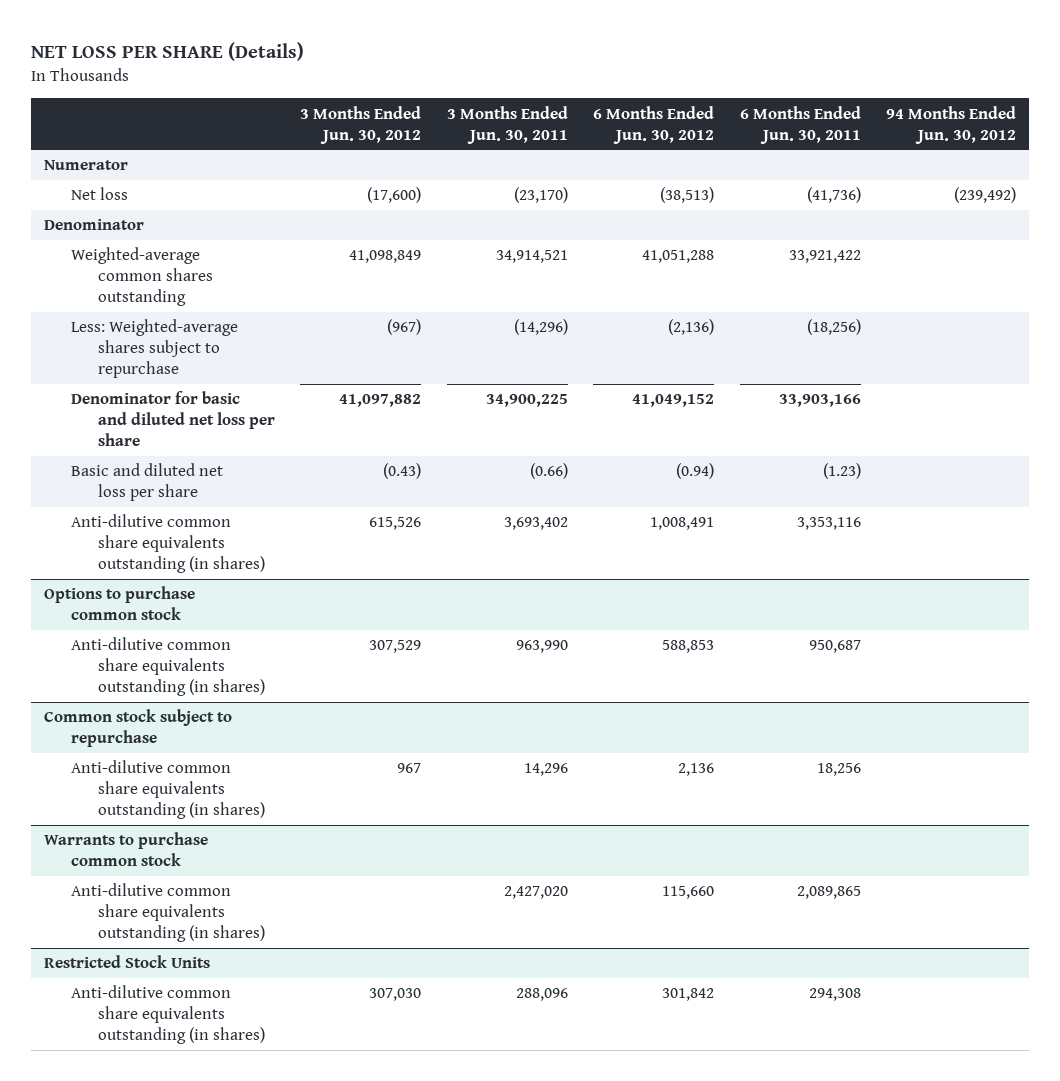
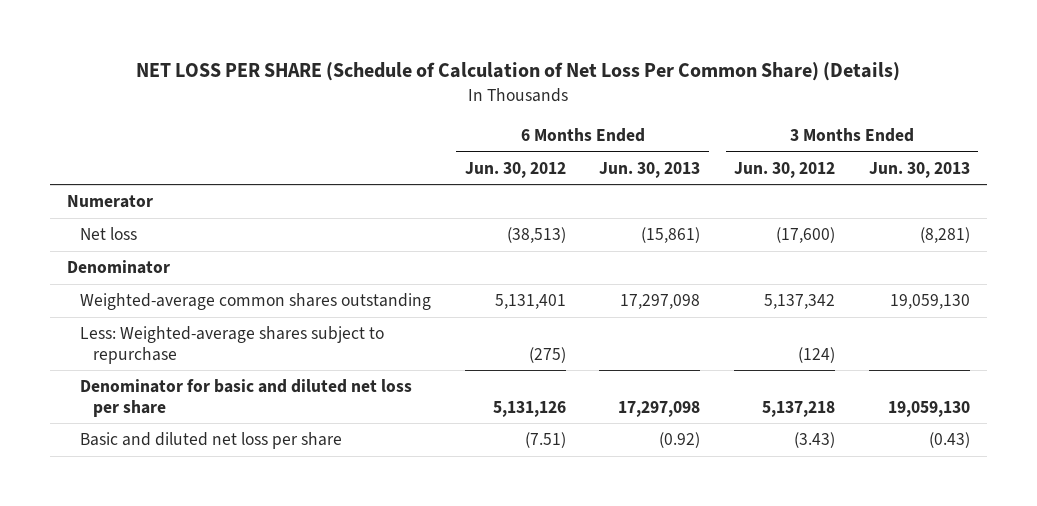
[31,41,305,61] NET LOSS PER SHARE (Details) -> [136,62,901,82] NET LOSS PER SHARE (Schedule of Calculation of Net Loss Per Common Share) (Details)
[446,105,568,144] 3 Months Ended Jun. 30, 2011 -> none
[739,105,861,144] 6 Months Ended Jun. 30, 2011 -> none
[886,105,1017,144] 94 Months Ended Jun. 30, 2012 -> none
none -> [599,161,701,178] Jun. 30, 2013
none -> [868,161,970,178] Jun. 30, 2013
[70,514,265,574] Anti-dilutive common share equivalents outstanding (in shares) -> none
[43,586,195,621] Options to purchase common stock -> none
[70,637,265,697] Anti-dilutive common share equivalents outstanding (in shares) -> none
[43,709,232,748] Common stock subject to repurchase -> none
[70,760,265,820] Anti-dilutive common share equivalents outstanding (in shares) -> none
[43,832,208,867] Warrants to purchase common stock -> none
[70,883,265,943] Anti-dilutive common share equivalents outstanding (in shares) -> none
[43,955,210,969] Restricted Stock Units -> none
[70,985,265,1045] Anti-dilutive common share equivalents outstanding (in shares) -> none
[349,250,422,264] 41,098,849 -> [764,294,836,310] 5,137,342
[642,250,715,264] 41,051,288 -> [494,294,566,310] 5,131,401
[387,319,422,336] (967) -> [798,346,836,363] (124)
[668,319,715,336] (2,136) -> [528,346,566,363] (275)
[339,394,422,408] 41,097,882 -> [762,400,836,417] 5,137,218
[632,394,715,408] 41,049,152 -> [492,400,566,417] 5,131,126
[383,463,422,480] (0.43) -> [794,432,836,449] (3.43)
[676,463,715,480] (0.94) -> [524,432,566,449] (7.51)

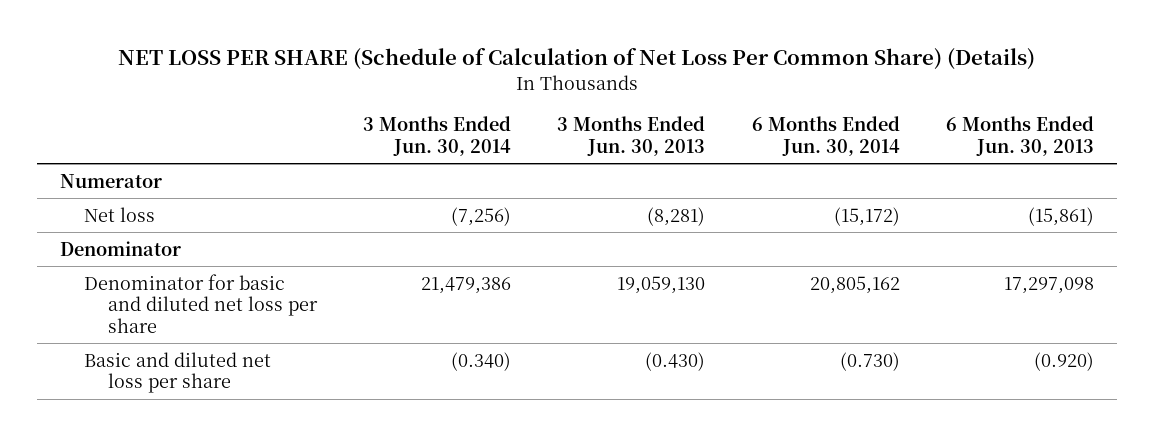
[464,161,566,178] Jun. 30, 2012 -> none
[734,161,836,178] Jun. 30, 2012 -> none
none -> [362,116,511,156] 3 Months Ended Jun. 30, 2014
none -> [751,116,900,156] 6 Months Ended Jun. 30, 2014
[80,293,432,311] Weighted-average common shares outstanding -> none
[80,326,385,364] Less: Weighted-average shares subject to repurchase -> none
[659,432,701,449] (0.92) -> [1033,351,1094,371] (0.920)
[928,432,970,449] (0.43) -> [645,351,706,371] (0.430)

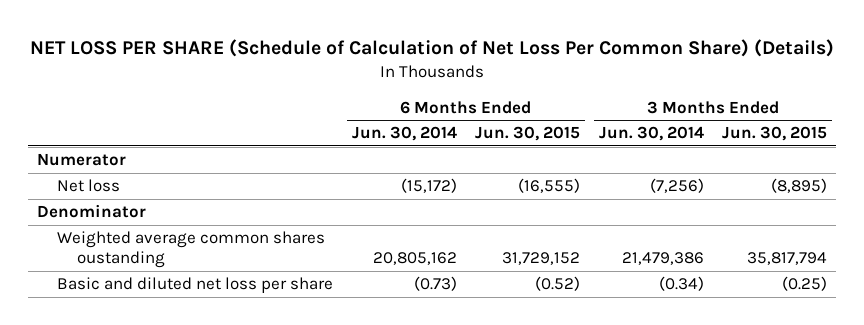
[557,116,706,156] 3 Months Ended Jun. 30, 2013 -> none
[945,116,1094,156] 6 Months Ended Jun. 30, 2013 -> none
none -> [475,126,581,142] Jun. 30, 2015
none -> [722,126,828,142] Jun. 30, 2015
[84,273,318,333] Denominator for basic and diluted net loss per share -> [57,231,326,269] Weighted average common shares oustanding
[450,351,511,371] (0.340) -> [658,276,704,292] (0.34)
[839,351,900,371] (0.730) -> [413,276,457,292] (0.73)

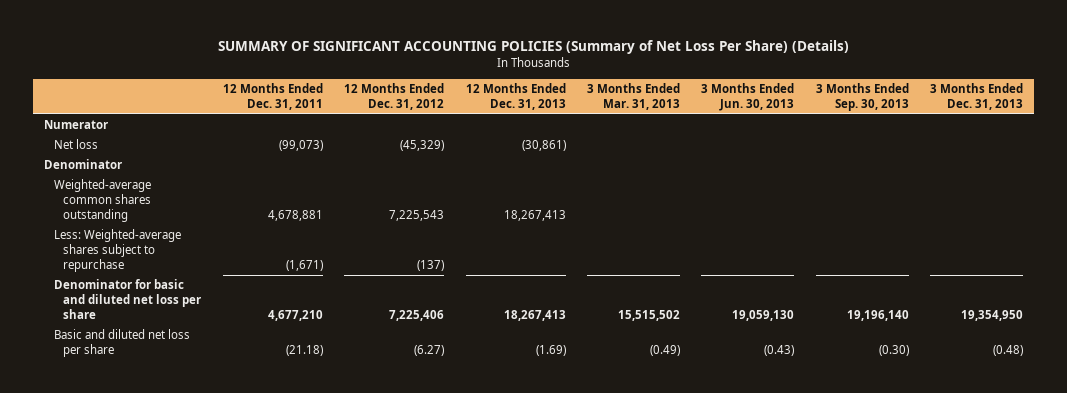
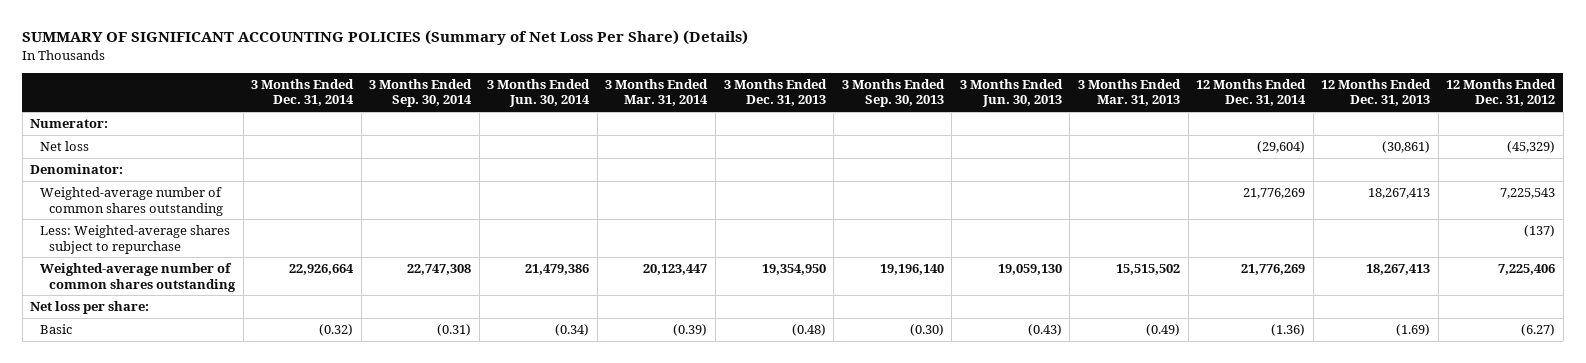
[222,83,323,110] 12 Months Ended Dec. 31, 2011 -> none
none -> [251,78,355,107] 3 Months Ended Dec. 31, 2014
none -> [369,78,473,108] 3 Months Ended Sep. 30, 2014
none -> [487,78,591,108] 3 Months Ended Jun. 30, 2014
none -> [605,78,709,107] 3 Months Ended Mar. 31, 2014
none -> [1196,78,1307,107] 12 Months Ended Dec. 31, 2014
[43,120,108,130] Numerator -> [30,119,109,129] Numerator:
[43,159,122,170] Denominator -> [30,164,124,175] Denominator:
[53,179,152,222] Weighted-average common shares outstanding -> [39,187,224,216] Weighted-average number of common shares outstanding
[53,279,202,319] Denominator for basic and diluted net loss per share -> [39,263,237,292] Weighted-average number of common shares outstanding
none -> [30,301,150,315] Net loss per share:
[53,329,190,357] Basic and diluted net loss per share -> [39,324,72,335] Basic

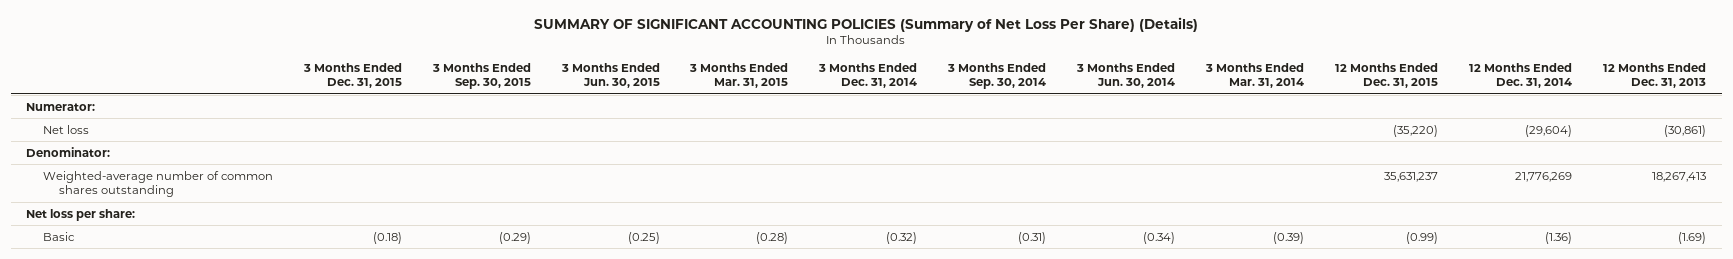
[723,78,827,107] 3 Months Ended Dec. 31, 2013 -> none
[841,78,945,108] 3 Months Ended Sep. 30, 2013 -> none
[959,78,1063,108] 3 Months Ended Jun. 30, 2013 -> none
[1077,78,1181,107] 3 Months Ended Mar. 31, 2013 -> none
[1446,78,1557,107] 12 Months Ended Dec. 31, 2012 -> none
none -> [302,62,402,89] 3 Months Ended Dec. 31, 2015
none -> [431,62,531,90] 3 Months Ended Sep. 30, 2015
none -> [560,62,660,89] 3 Months Ended Jun. 30, 2015
none -> [689,62,789,89] 3 Months Ended Mar. 31, 2015
none -> [1335,62,1439,89] 12 Months Ended Dec. 31, 2015
[39,225,230,254] Less: Weighted-average shares subject to repurchase -> none
[39,263,237,292] Weighted-average number of common shares outstanding -> none

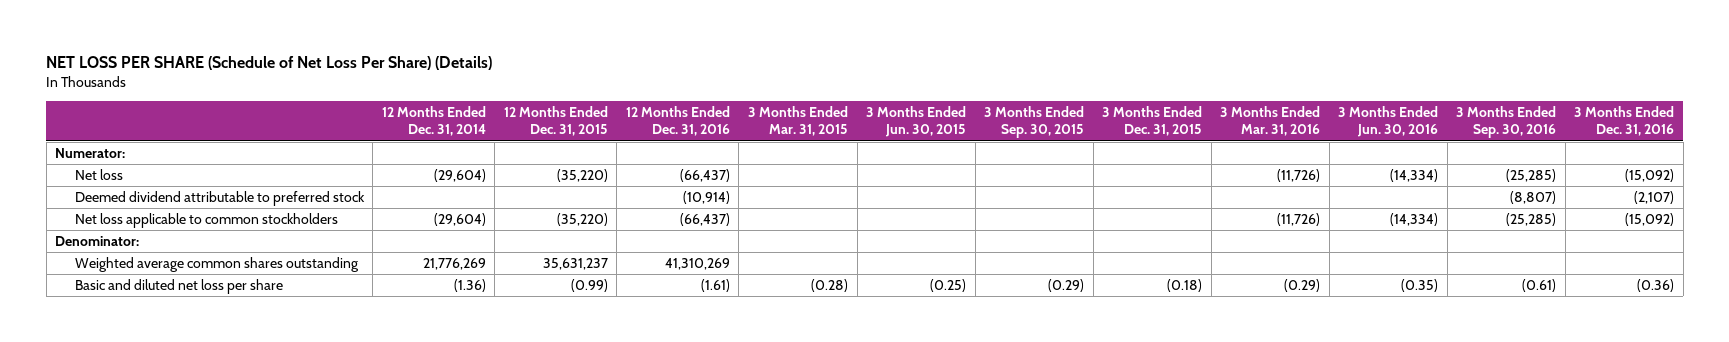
[534,16,1199,32] SUMMARY OF SIGNIFICANT ACCOUNTING POLICIES (Summary of Net Loss Per Share) (Details) -> [46,55,493,70] NET LOSS PER SHARE (Schedule of Net Loss Per Share) (Details)
[818,62,918,89] 3 Months Ended Dec. 31, 2014 -> none
[947,62,1047,90] 3 Months Ended Sep. 30, 2014 -> none
[1076,62,1176,89] 3 Months Ended Jun. 30, 2014 -> none
[1205,62,1305,89] 3 Months Ended Mar. 31, 2014 -> none
[1603,62,1707,89] 12 Months Ended Dec. 31, 2013 -> none
none -> [625,105,730,137] 12 Months Ended Dec. 31, 2016
none -> [1220,105,1321,137] 3 Months Ended Mar. 31, 2016
none -> [1338,105,1439,138] 3 Months Ended Jun. 30, 2016
none -> [1456,105,1557,139] 3 Months Ended Sep. 30, 2016
none -> [1574,105,1675,137] 3 Months Ended Dec. 31, 2016
none -> [74,191,365,207] Deemed dividend attributable to preferred stock
none -> [74,213,338,229] Net loss applicable to common stockholders
[26,208,136,221] Net loss per share: -> none
[42,170,273,198] Weighted-average number of common shares outstanding -> [74,257,359,273] Weighted average common shares outstanding
[42,231,75,241] Basic -> [74,279,283,295] Basic and diluted net loss per share

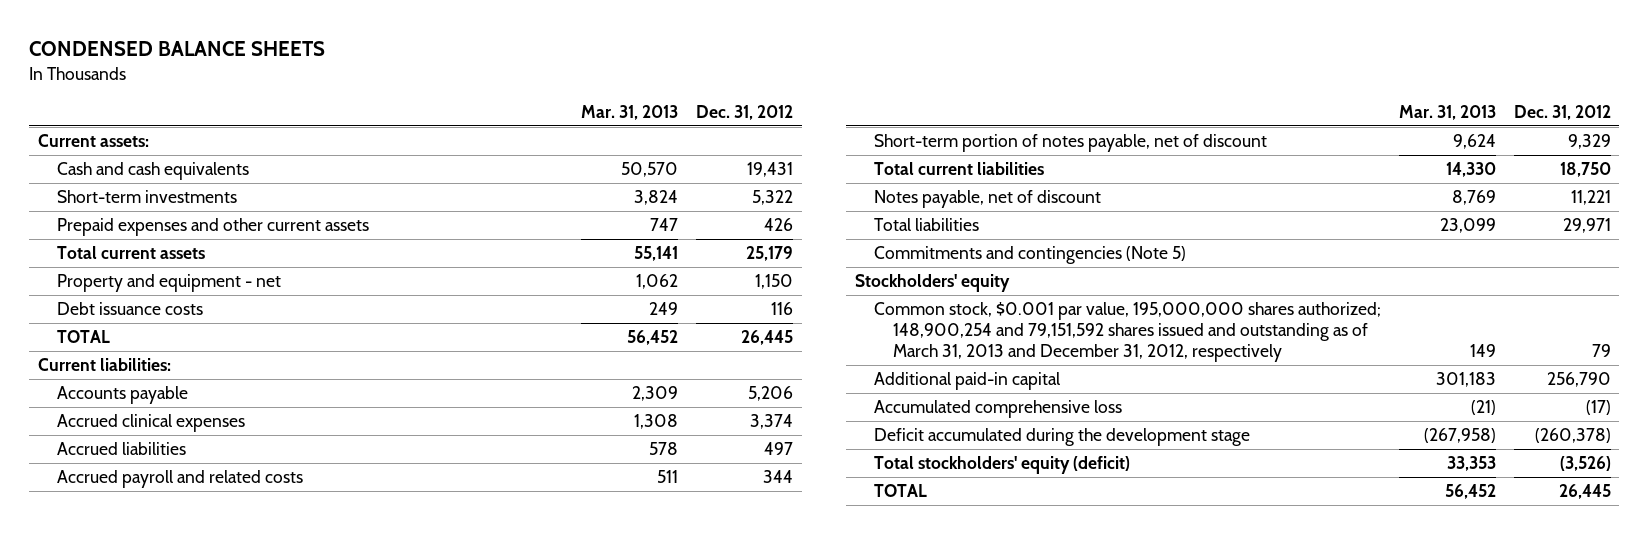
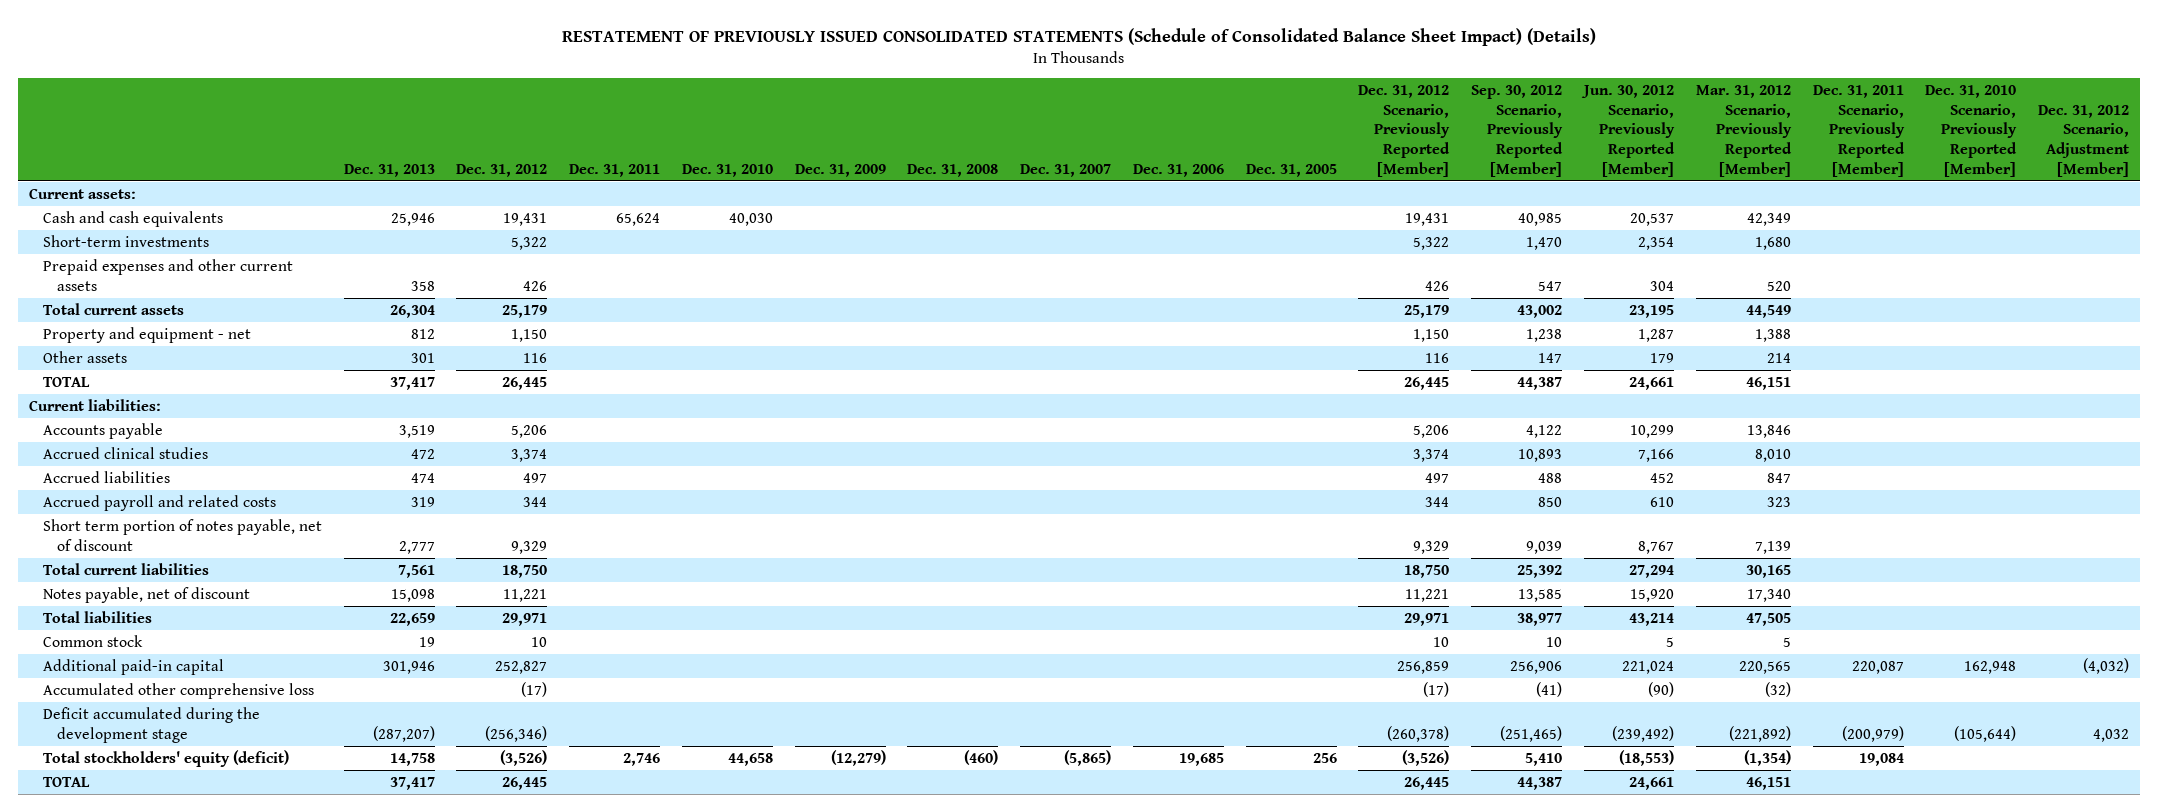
[28,41,325,57] CONDENSED BALANCE SHEETS -> [561,27,1596,46] RESTATEMENT OF PREVIOUSLY ISSUED CONSOLIDATED STATEMENTS (Schedule of Consolidated Balance Sheet Impact) (Details)
[581,105,679,121] Mar. 31, 2013 -> none
none -> [343,163,435,177] Dec. 31, 2013
none -> [569,163,661,177] Dec. 31, 2011
none -> [681,163,773,177] Dec. 31, 2010
none -> [794,163,886,177] Dec. 31, 2009
none -> [907,163,999,177] Dec. 31, 2008
none -> [1020,163,1112,177] Dec. 31, 2007
none -> [1132,163,1224,177] Dec. 31, 2006
none -> [1245,163,1337,177] Dec. 31, 2005
none -> [1358,85,1451,177] Dec. 31, 2012 Scenario, Previously Reported [Member]
none -> [1471,85,1564,177] Sep. 30, 2012 Scenario, Previously Reported [Member]
none -> [1581,85,1676,177] Jun. 30, 2012 Scenario, Previously Reported [Member]
none -> [1695,85,1792,177] Mar. 31, 2012 Scenario, Previously Reported [Member]
none -> [1812,85,1905,177] Dec. 31, 2011 Scenario, Previously Reported [Member]
none -> [1925,85,2018,177] Dec. 31, 2010 Scenario, Previously Reported [Member]
none -> [2038,104,2130,177] Dec. 31, 2012 Scenario, Adjustment [Member]
[56,302,203,316] Debt issuance costs -> [42,350,127,363] Other assets
[56,414,245,433] Accrued clinical expenses -> [42,446,208,459] Accrued clinical studies
[874,134,1268,153] Short-term portion of notes payable, net of discount -> [42,518,322,551] Short term portion of notes payable, net of discount
[874,246,1187,265] Commitments and contingencies (Note 5) -> none
[855,274,1011,293] Stockholders' equity -> none
[874,302,1382,362] Common stock, $0.001 par value, 195,000,000 shares authorized; 148,900,254 and 79,151,592 shares issued and outstanding as of March 31, 2013 and December 31, 2012, respectively -> none
none -> [42,634,143,647] Common stock
[1546,372,1611,388] 256,790 -> [495,660,548,674] 252,827
[874,400,1123,419] Accumulated comprehensive loss -> [42,682,314,699] Accumulated other comprehensive loss
[1534,428,1611,444] (260,378) -> [485,725,548,742] (256,346)

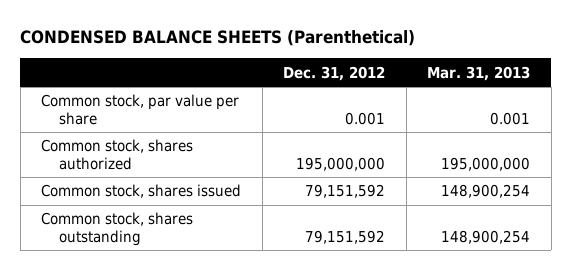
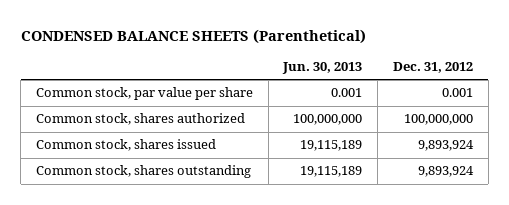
[427,65,531,81] Mar. 31, 2013 -> none
none -> [282,61,363,74] Jun. 30, 2013
[296,156,386,171] 195,000,000 -> [403,114,473,126] 100,000,000
[305,184,386,199] 79,151,592 -> [417,140,474,152] 9,893,924
[305,229,386,244] 79,151,592 -> [417,166,474,178] 9,893,924

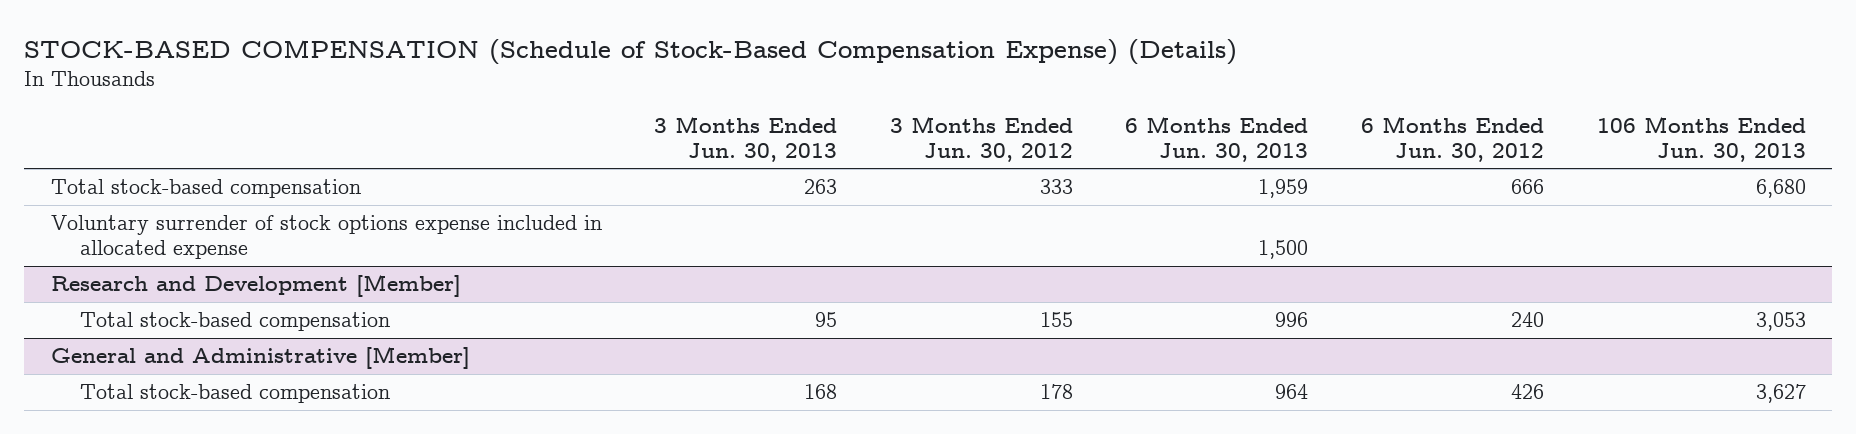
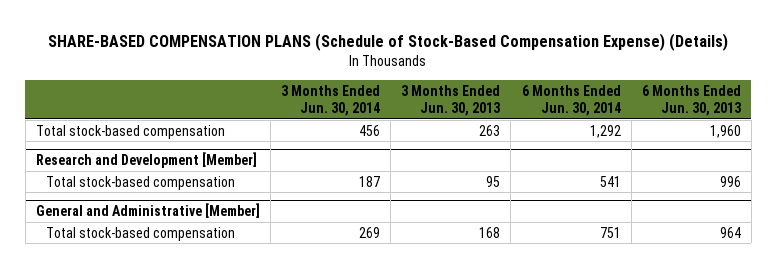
[24,38,1238,65] STOCK-BASED COMPENSATION (Schedule of Stock-Based Compensation Expense) (Details) -> [48,33,729,52] SHARE-BASED COMPENSATION PLANS (Schedule of Stock-Based Compensation Expense) (Details)
[889,116,1073,162] 3 Months Ended Jun. 30, 2012 -> none
[1361,116,1545,162] 6 Months Ended Jun. 30, 2012 -> none
[1596,116,1806,162] 106 Months Ended Jun. 30, 2013 -> none
none -> [281,84,381,117] 3 Months Ended Jun. 30, 2014
none -> [521,84,621,117] 6 Months Ended Jun. 30, 2014
[50,215,602,260] Voluntary surrender of stock options expense included in allocated expense -> none
[1258,179,1309,199] 1,959 -> [709,124,741,138] 1,960

